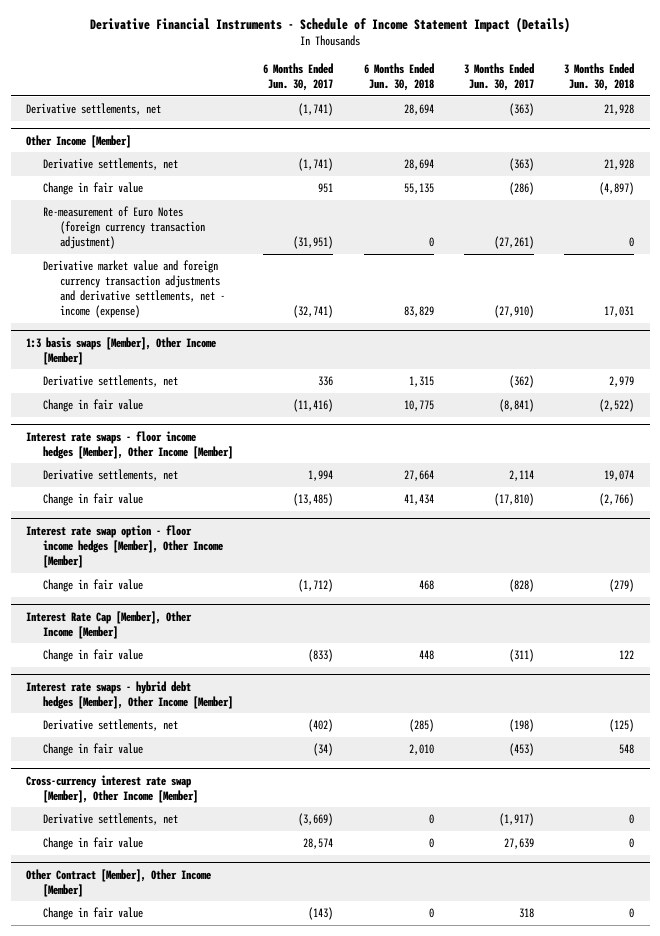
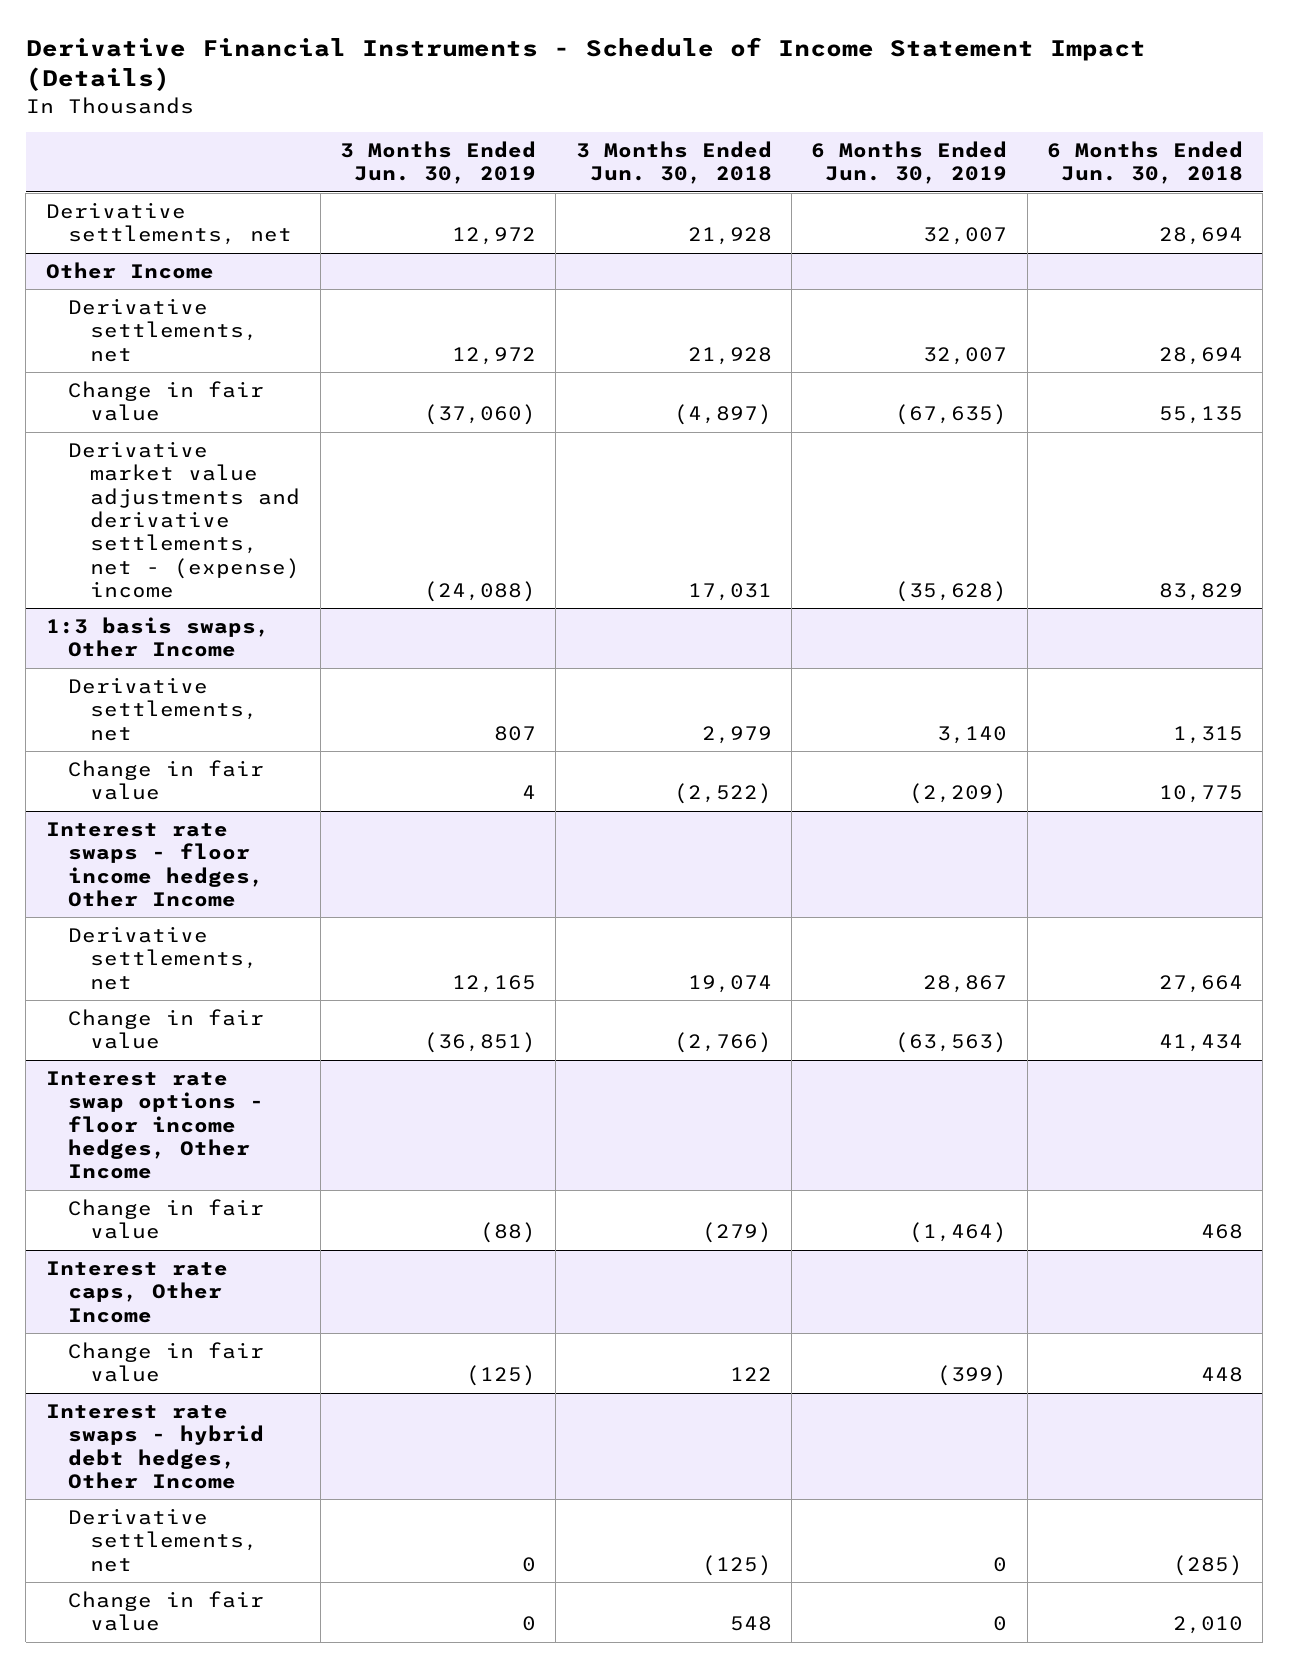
[263,63,334,92] 6 Months Ended Jun. 30, 2017 -> none
[464,63,535,92] 3 Months Ended Jun. 30, 2017 -> none
none -> [340,141,537,185] 3 Months Ended Jun. 30, 2019
none -> [811,141,1008,185] 6 Months Ended Jun. 30, 2019
[25,134,131,148] Other Income [Member] -> [45,261,214,279] Other Income
[43,205,206,250] Re-measurement of Euro Notes (foreign currency transaction adjustment) -> none
[43,259,226,319] Derivative market value and foreign currency transaction adjustments and derivative settlements, net - income (expense) -> [67,440,301,599] Derivative market value adjustments and derivative settlements, net - (expense) income
[25,336,216,365] 1:3 basis swaps [Member], Other Income [Member] -> [45,616,270,658] 1:3 basis swaps, Other Income
[25,430,234,459] Interest rate swaps - floor income hedges [Member], Other Income [Member] -> [45,821,264,907] Interest rate swaps - floor income hedges, Other Income
[25,524,224,568] Interest rate swap option - floor income hedges [Member], Other Income [Member] -> [45,1070,264,1180] Interest rate swap options - floor income hedges, Other Income
[25,610,192,639] Interest Rate Cap [Member], Other Income [Member] -> [45,1260,228,1323] Interest rate caps, Other Income
[25,680,234,709] Interest rate swaps - hybrid debt hedges [Member], Other Income [Member] -> [45,1403,264,1489] Interest rate swaps - hybrid debt hedges, Other Income
[25,774,199,803] Cross-currency interest rate swap [Member], Other Income [Member] -> none
[43,812,179,825] Derivative settlements, net -> none
[43,836,144,850] Change in fair value -> none
[25,868,211,897] Other Contract [Member], Other Income [Member] -> none
[43,906,144,920] Change in fair value -> none

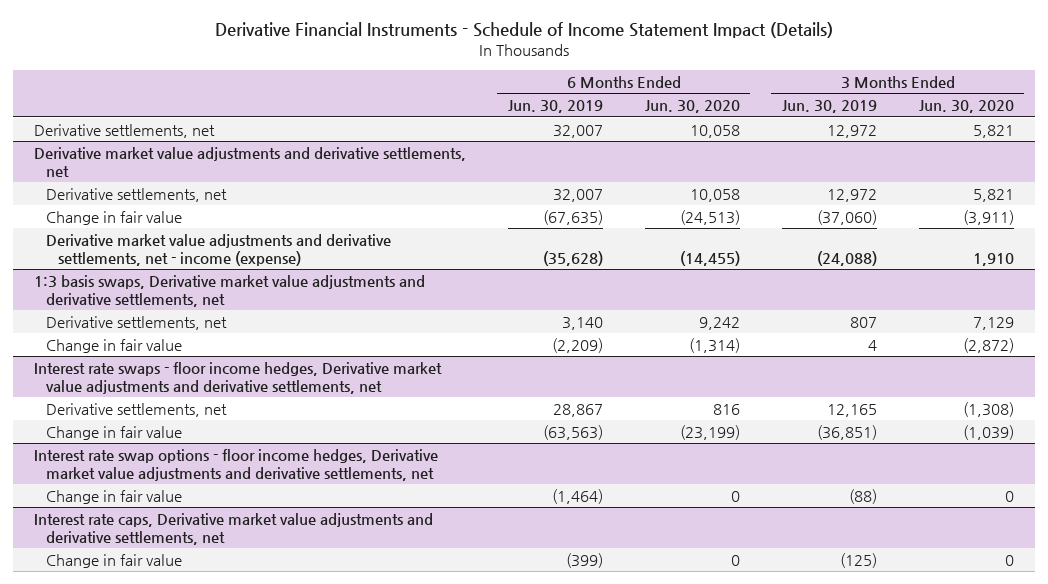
[575,141,772,185] 3 Months Ended Jun. 30, 2018 -> none
[1047,141,1244,185] 6 Months Ended Jun. 30, 2018 -> none
none -> [644,99,740,113] Jun. 30, 2020
none -> [918,99,1014,113] Jun. 30, 2020
[45,261,214,279] Other Income -> none
none -> [33,146,466,177] Derivative market value adjustments and derivative settlements, net
[45,616,270,658] 1:3 basis swaps, Other Income -> none
[67,440,301,599] Derivative market value adjustments and derivative settlements, net - (expense) income -> [46,233,392,266] Derivative market value adjustments and derivative settlements, net - income (expense)
none -> [33,274,425,307] 1:3 basis swaps, Derivative market value adjustments and derivative settlements, net
[45,821,264,907] Interest rate swaps - floor income hedges, Other Income -> none
none -> [33,361,442,394] Interest rate swaps - floor income hedges, Derivative market value adjustments and derivative settlements, net
[45,1070,264,1180] Interest rate swap options - floor income hedges, Other Income -> none
none -> [33,448,438,481] Interest rate swap options - floor income hedges, Derivative market value adjustments and derivative settlements, net
[45,1260,228,1323] Interest rate caps, Other Income -> none
none -> [33,512,433,545] Interest rate caps, Derivative market value adjustments and derivative settlements, net
[45,1403,264,1489] Interest rate swaps - hybrid debt hedges, Other Income -> none
[67,1507,259,1572] Derivative settlements, net -> none
[67,1590,264,1632] Change in fair value -> none

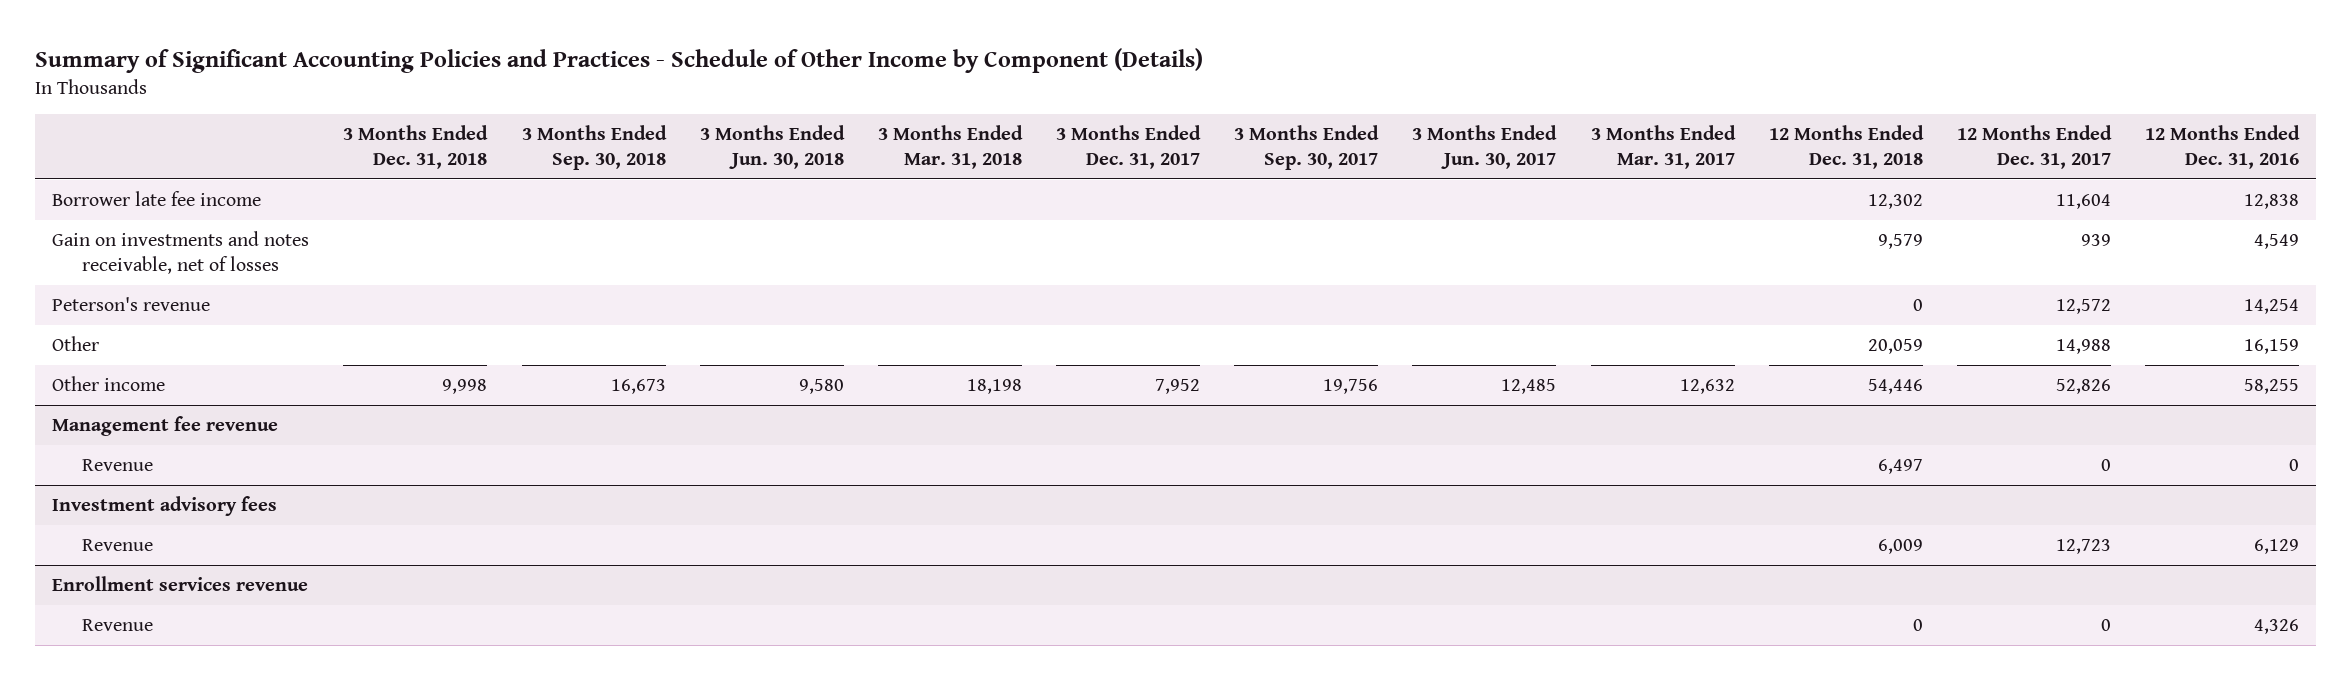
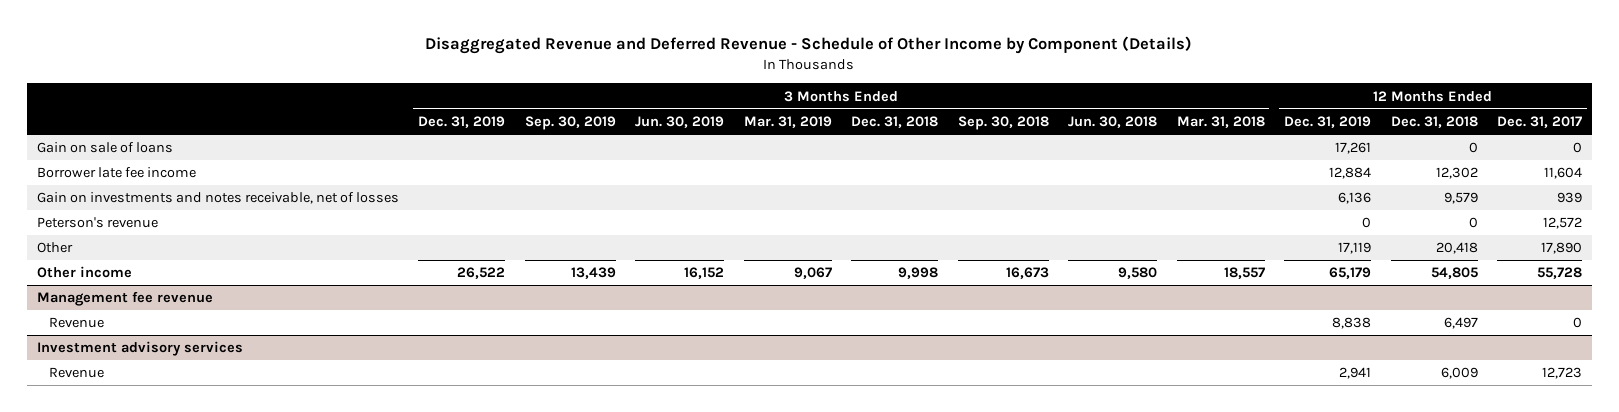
[35,47,1204,73] Summary of Significant Accounting Policies and Practices - Schedule of Other Income by Component (Details) -> [425,36,1193,55] Disaggregated Revenue and Deferred Revenue - Schedule of Other Income by Component (Details)
[1056,125,1202,170] 3 Months Ended Dec. 31, 2017 -> none
[1234,125,1380,171] 3 Months Ended Sep. 30, 2017 -> none
[1412,125,1558,170] 3 Months Ended Jun. 30, 2017 -> none
[1590,125,1736,170] 3 Months Ended Mar. 31, 2017 -> none
[2145,125,2301,170] 12 Months Ended Dec. 31, 2016 -> none
none -> [418,116,506,129] Dec. 31, 2019
none -> [524,116,616,131] Sep. 30, 2019
none -> [635,116,725,129] Jun. 30, 2019
none -> [743,116,832,129] Mar. 31, 2019
none -> [1284,116,1372,129] Dec. 31, 2019
none -> [36,142,173,154] Gain on sale of loans
[1867,339,1923,355] 20,059 -> [1435,242,1478,255] 20,418
[2055,339,2111,355] 14,988 -> [1541,242,1583,255] 17,890
[966,379,1022,395] 18,198 -> [1223,267,1265,280] 18,557
[1867,379,1923,395] 54,446 -> [1430,267,1478,280] 54,805
[2055,379,2111,395] 52,826 -> [1537,267,1583,280] 55,728
[52,496,278,517] Investment advisory fees -> [36,341,243,357] Investment advisory services
[52,576,309,592] Enrollment services revenue -> none
[82,619,154,632] Revenue -> none

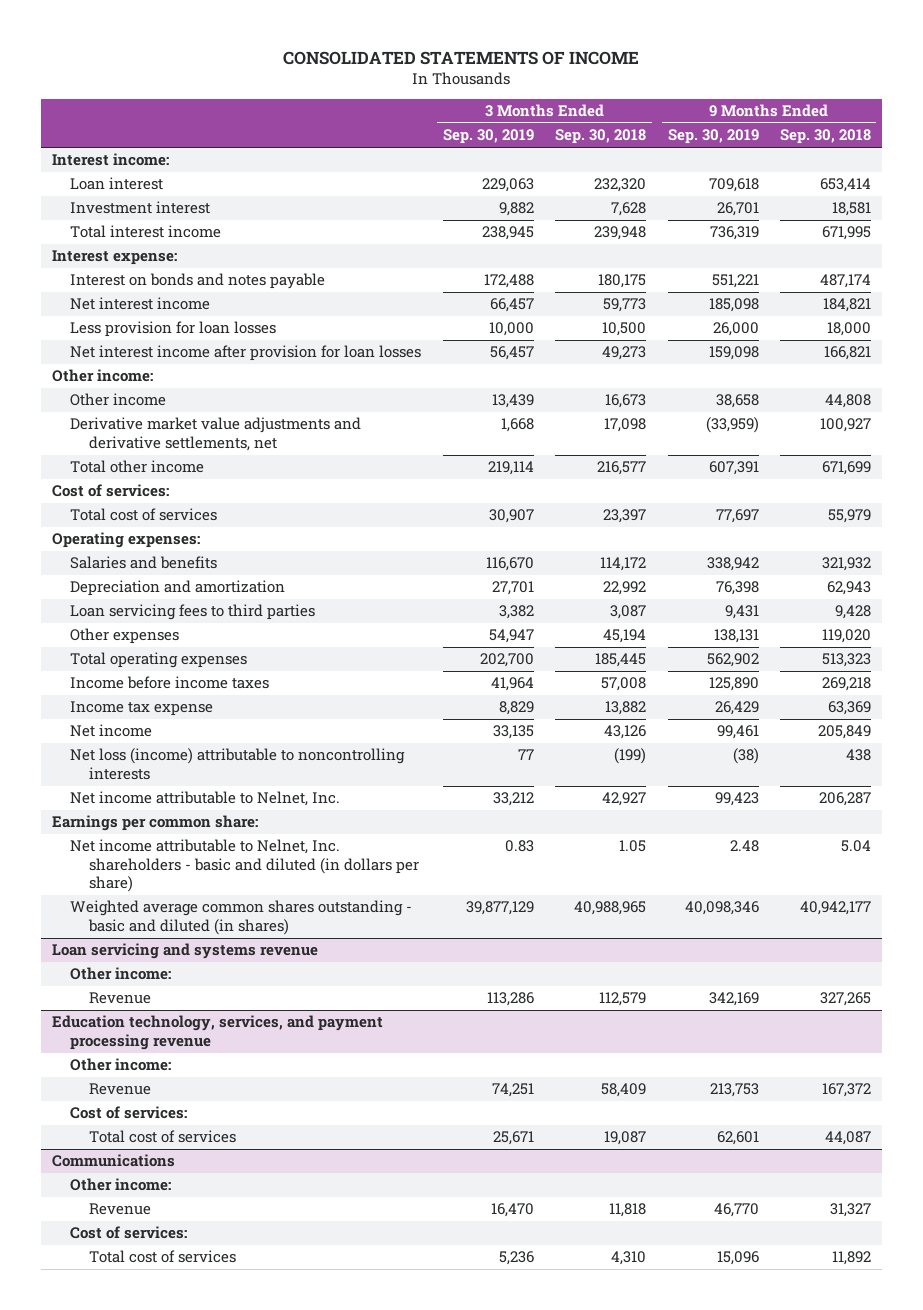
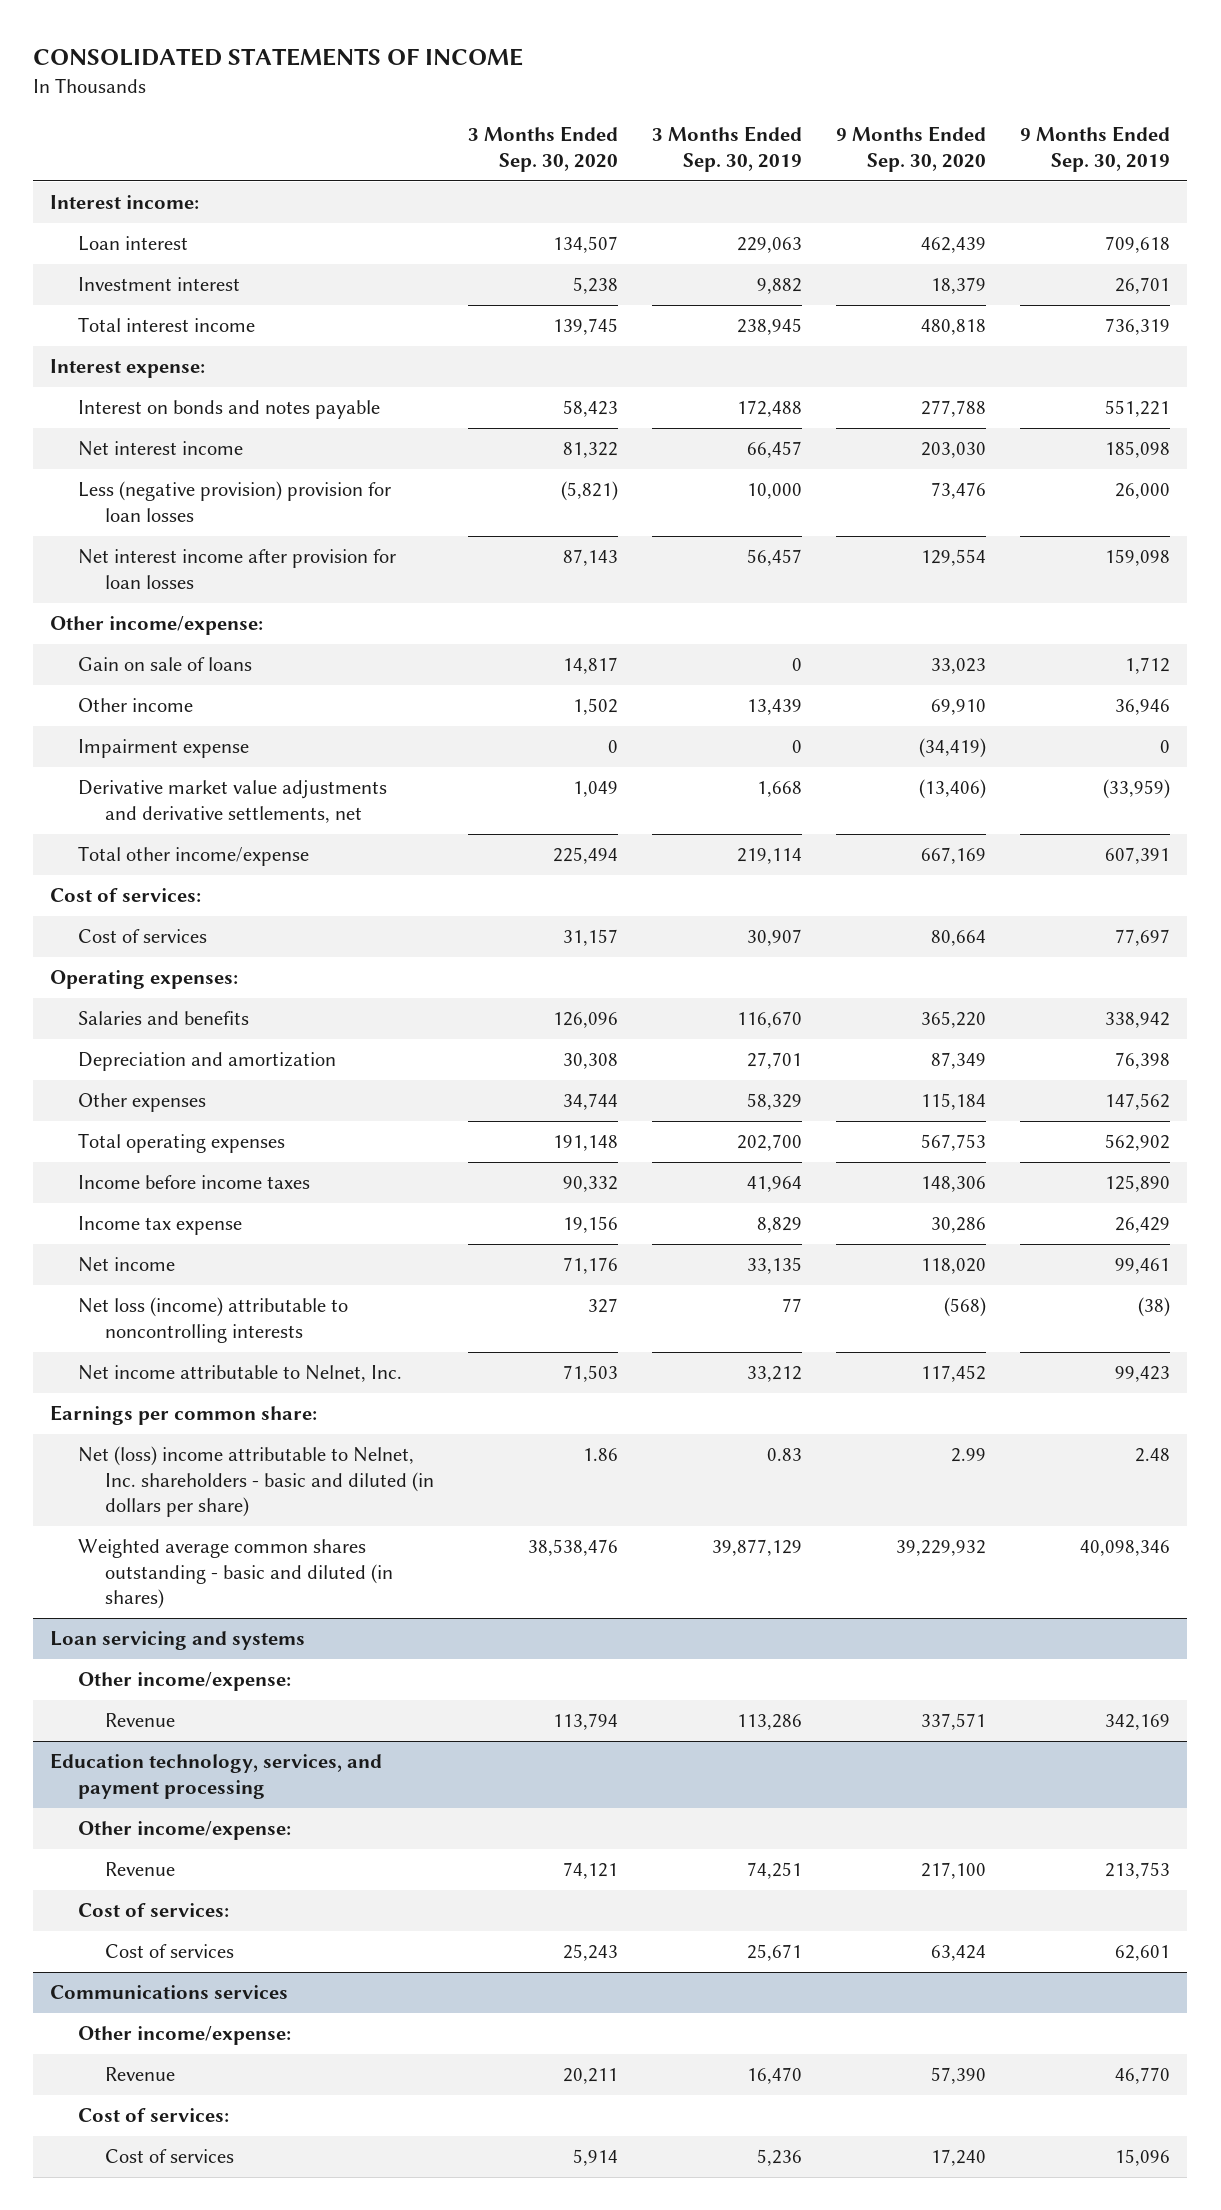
[555,129,647,145] Sep. 30, 2018 -> none
[780,129,872,145] Sep. 30, 2018 -> none
none -> [468,126,619,172] 3 Months Ended Sep. 30, 2020
none -> [836,126,987,172] 9 Months Ended Sep. 30, 2020
[70,321,277,338] Less provision for loan losses -> [77,481,391,522] Less (negative provision) provision for loan losses
[51,369,153,383] Other income: -> [50,616,264,636] Other income/expense:
none -> [77,657,252,672] Gain on sale of loans
[715,394,759,409] 38,658 -> [1115,699,1171,716] 36,946
none -> [77,739,249,759] Impairment expense
[70,460,205,474] Total other income -> [77,846,309,867] Total other income/expense
[70,508,218,522] Total cost of services -> [77,929,207,944] Cost of services
[70,604,316,621] Loan servicing fees to third parties -> none
[488,629,534,644] 54,947 -> [747,1093,803,1111] 58,329
[713,629,759,644] 138,131 -> [1105,1093,1171,1111] 147,562
[70,839,420,893] Net income attributable to Nelnet, Inc. shareholders - basic and diluted (in dollars per share) -> [77,1446,435,1518] Net (loss) income attributable to Nelnet, Inc. shareholders - basic and diluted (in dollars per share)
[51,943,318,960] Loan servicing and systems revenue -> [50,1631,306,1651] Loan servicing and systems
[70,967,172,981] Other income: -> [77,1672,291,1692] Other income/expense:
[51,1015,383,1050] Education technology, services, and payment processing revenue -> [50,1753,383,1799] Education technology, services, and payment processing
[70,1058,172,1072] Other income: -> [77,1821,291,1841] Other income/expense:
[89,1130,237,1144] Total cost of services -> [105,1944,235,1959] Cost of services
[51,1154,175,1168] Communications -> [50,1985,289,2000] Communications services
[70,1178,172,1192] Other income: -> [77,2026,291,2046] Other income/expense:
[89,1250,237,1264] Total cost of services -> [105,2149,235,2164] Cost of services

